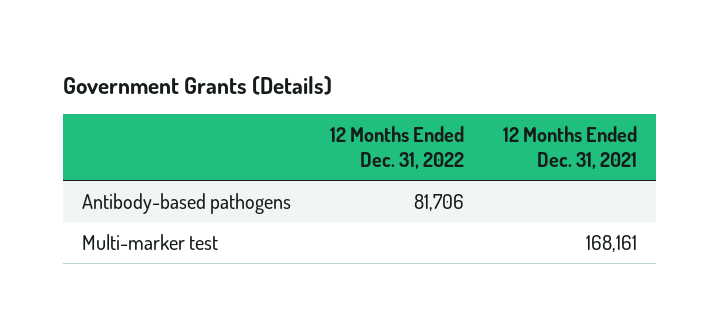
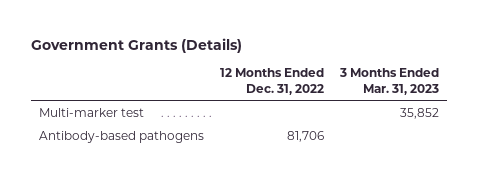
[502,126,637,170] 12 Months Ended Dec. 31, 2021 -> none
none -> [338,68,439,95] 3 Months Ended Mar. 31, 2023
[82,192,292,214] Antibody-based pathogens -> [38,130,204,143] Antibody-based pathogens

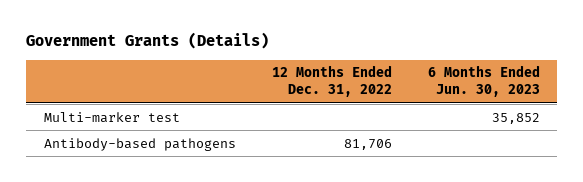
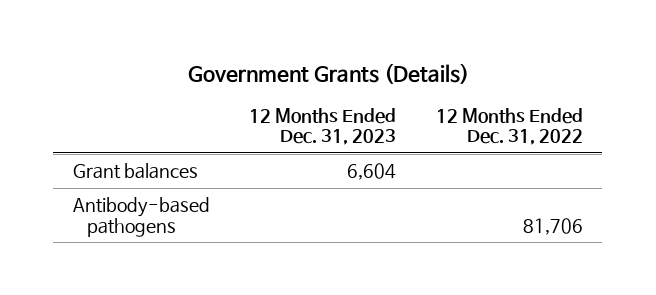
[427,65,540,98] 6 Months Ended Jun. 30, 2023 -> none
none -> [249,107,397,146] 12 Months Ended Dec. 31, 2023
[43,111,180,123] Multi-marker test -> [72,163,198,180] Grant balances

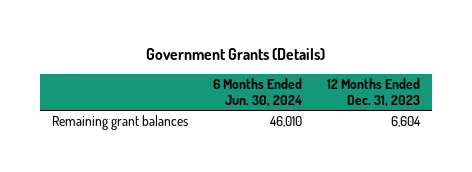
[435,107,583,146] 12 Months Ended Dec. 31, 2022 -> none
none -> [212,77,302,107] 6 Months Ended Jun. 30, 2024
[72,197,210,237] Antibody-based pathogens -> none
[72,163,198,180] Grant balances -> [52,115,189,131] Remaining grant balances

